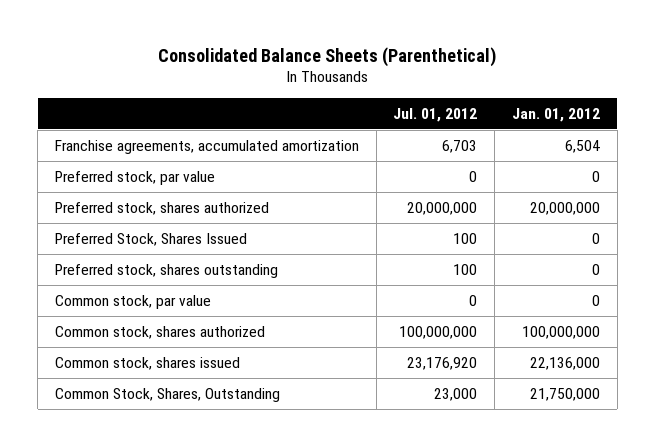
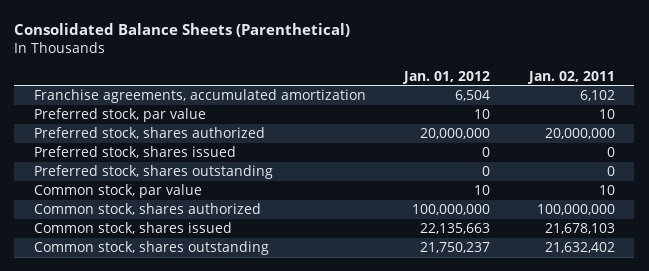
[393,107,478,122] Jul. 01, 2012 -> none
none -> [527,70,616,84] Jan. 02, 2011
[592,170,601,182] 0 -> [474,109,491,120] 10
[54,232,247,246] Preferred Stock, Shares Issued -> [33,146,236,159] Preferred stock, shares issued
[592,294,601,306] 0 -> [474,185,491,196] 10
[530,356,601,370] 22,136,000 -> [420,223,491,235] 22,135,663
[54,387,280,402] Common Stock, Shares, Outstanding -> [33,241,269,256] Common stock, shares outstanding
[530,387,601,401] 21,750,000 -> [420,242,491,254] 21,750,237

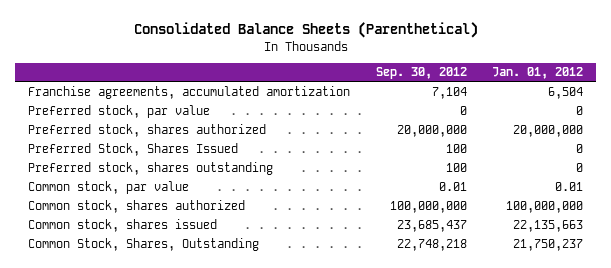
[527,70,616,84] Jan. 02, 2011 -> none
none -> [375,67,467,80] Sep. 30, 2012
[474,109,491,120] 10 -> [576,105,584,115] 0
[33,146,236,159] Preferred stock, shares issued -> [28,142,239,156] Preferred Stock, Shares Issued
[474,185,491,196] 10 -> [555,181,584,191] 0.01
[33,241,269,256] Common stock, shares outstanding -> [28,237,260,251] Common Stock, Shares, Outstanding

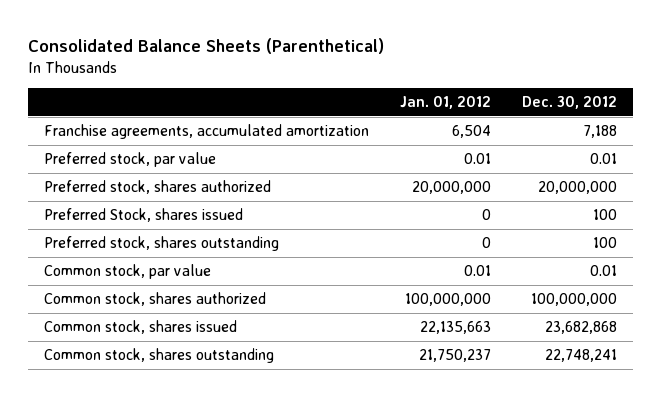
[375,67,467,80] Sep. 30, 2012 -> none
none -> [522,96,618,110] Dec. 30, 2012
[576,105,584,115] 0 -> [463,153,491,165] 0.01
[28,142,239,156] Preferred Stock, Shares Issued -> [43,208,243,223] Preferred Stock, shares issued
[28,237,260,251] Common Stock, Shares, Outstanding -> [43,348,274,364] Common stock, shares outstanding

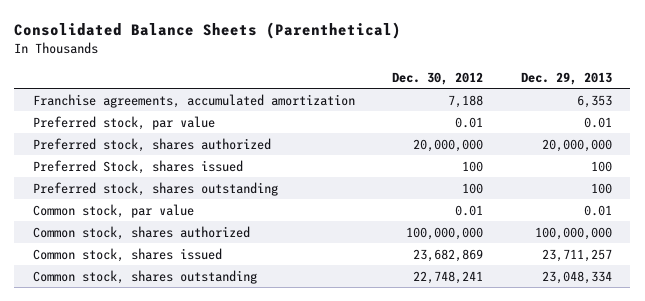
[399,96,491,110] Jan. 01, 2012 -> none
none -> [520,71,612,85] Dec. 29, 2013
[545,321,618,335] 23,682,868 -> [413,248,484,262] 23,682,869

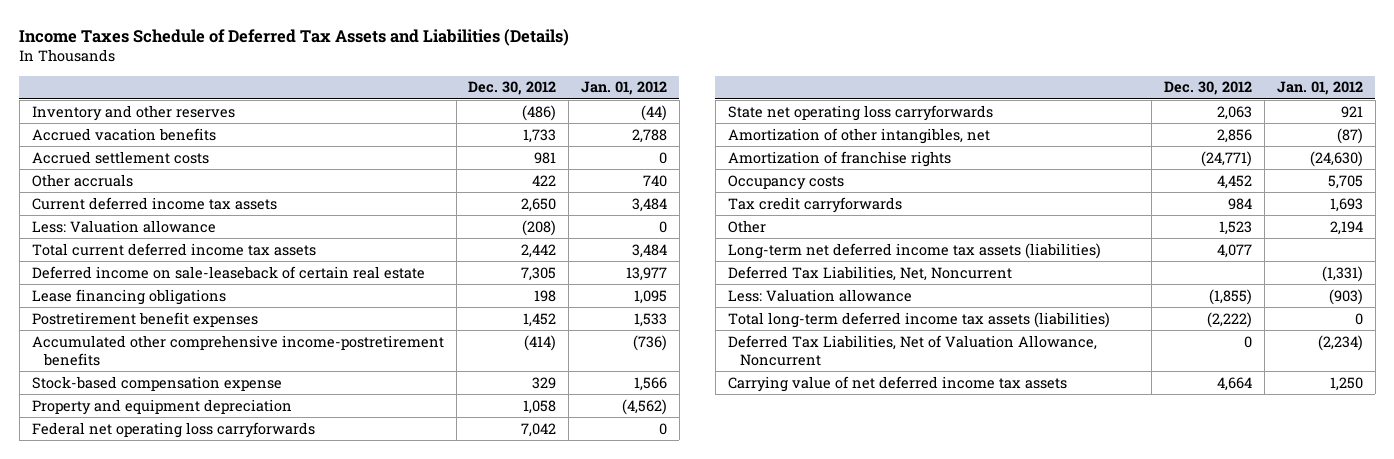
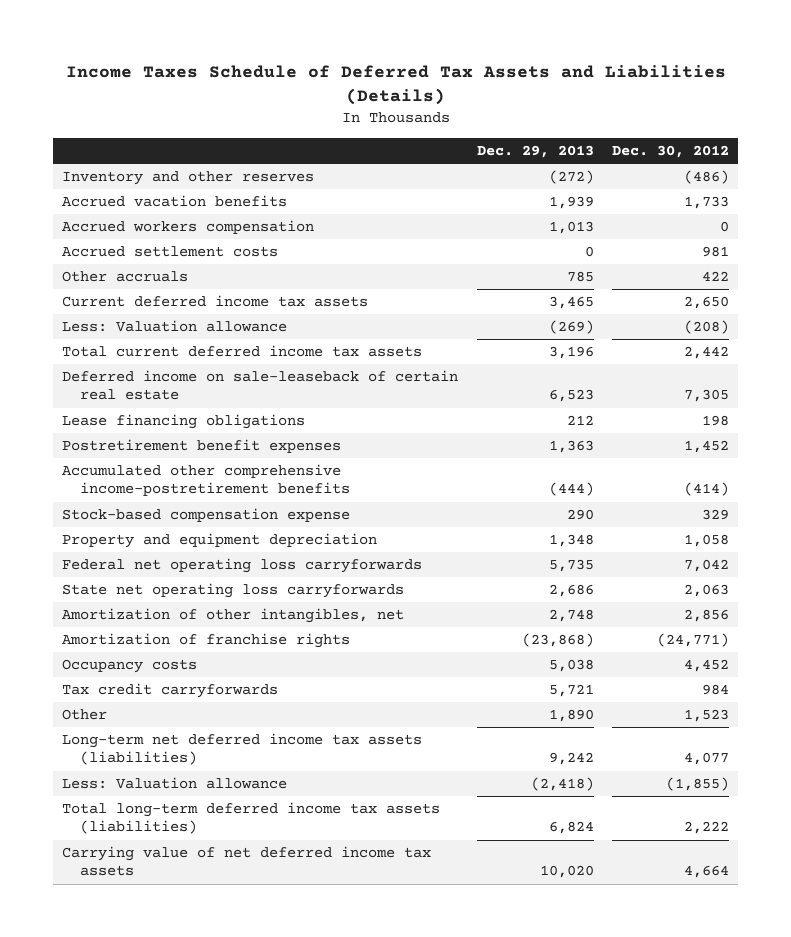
[580,81,667,96] Jan. 01, 2012 -> none
none -> [476,145,594,159] Dec. 29, 2013
none -> [62,220,315,235] Accrued workers compensation
[727,265,1012,281] Deferred Tax Liabilities, Net, Noncurrent -> none
[727,334,1097,367] Deferred Tax Liabilities, Net of Valuation Allowance, Noncurrent -> none
[1207,311,1253,328] (2,222) -> [684,821,730,835] 2,222

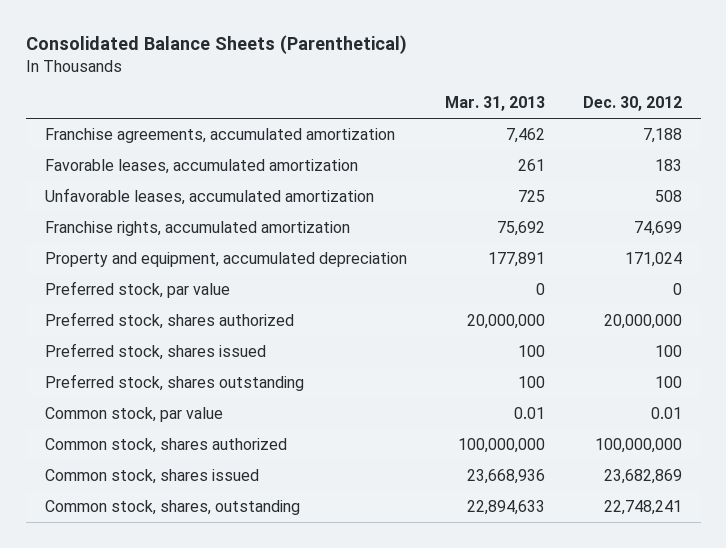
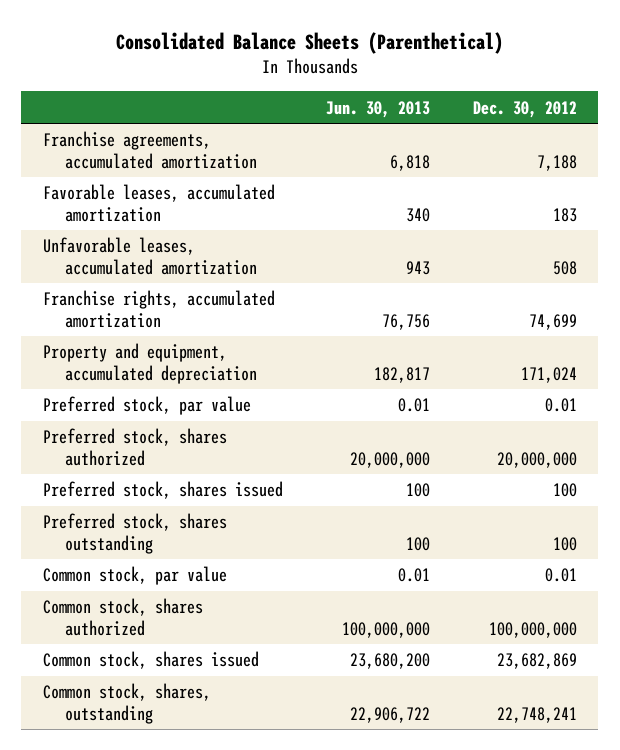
[444,96,545,112] Mar. 31, 2013 -> none
none -> [325,100,430,118] Jun. 30, 2013
[672,282,682,295] 0 -> [544,398,577,413] 0.01

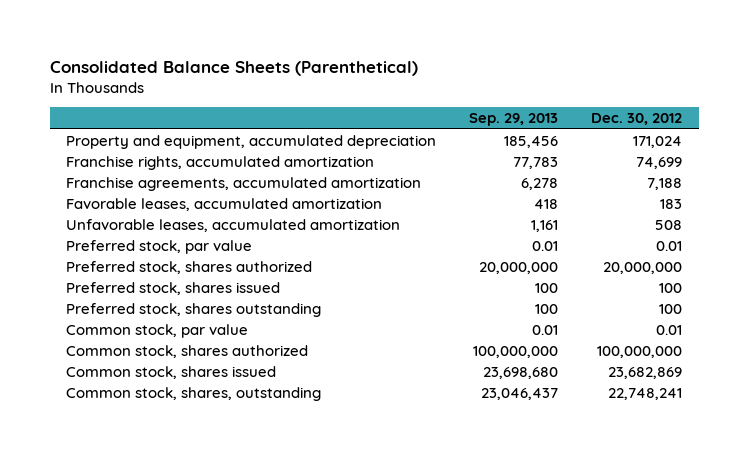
[325,100,430,118] Jun. 30, 2013 -> none
none -> [469,113,559,127] Sep. 29, 2013
[42,343,258,384] Property and equipment, accumulated depreciation -> [66,134,437,149] Property and equipment, accumulated depreciation
[42,290,275,328] Franchise rights, accumulated amortization -> [66,155,375,170] Franchise rights, accumulated amortization

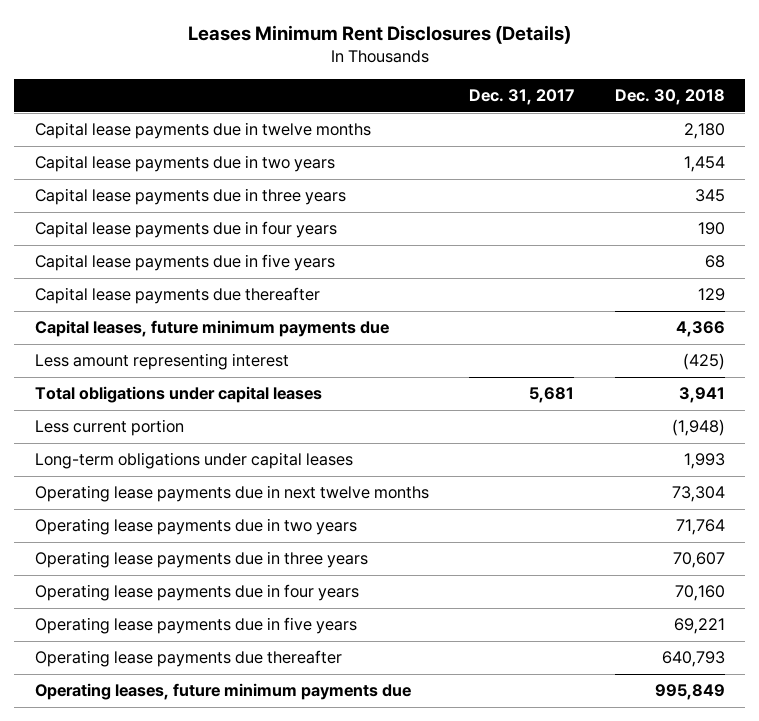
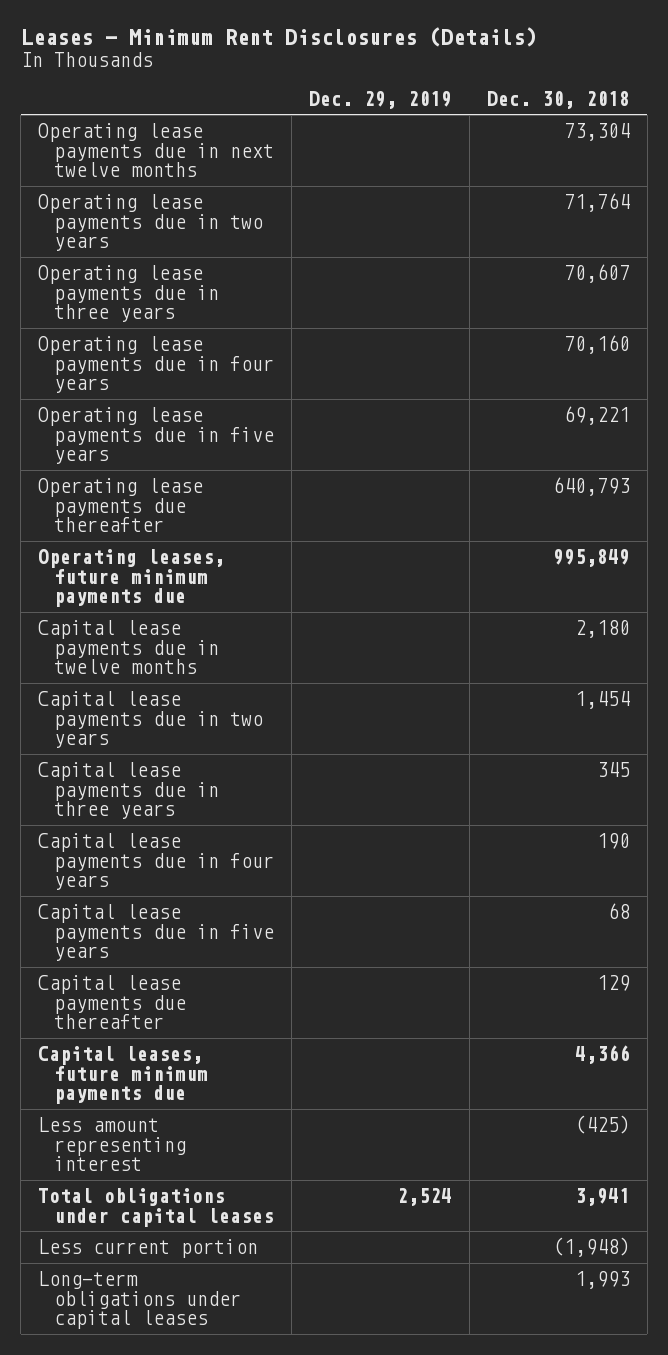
[187,24,571,44] Leases Minimum Rent Disclosures (Details) -> [20,27,537,48] Leases - Minimum Rent Disclosures (Details)
[469,89,575,106] Dec. 31, 2017 -> none
none -> [309,90,453,109] Dec. 29, 2019
[34,485,429,503] Operating lease payments due in next twelve months -> [37,123,275,177] Operating lease payments due in next twelve months
[34,518,357,536] Operating lease payments due in two years -> [37,194,264,251] Operating lease payments due in two years
[34,551,368,569] Operating lease payments due in three years -> [37,265,220,322] Operating lease payments due in three years
[34,584,359,602] Operating lease payments due in four years -> [37,336,275,393] Operating lease payments due in four years
[34,617,357,635] Operating lease payments due in five years -> [37,407,275,464] Operating lease payments due in five years
[34,650,342,668] Operating lease payments due thereafter -> [37,478,203,532] Operating lease payments due thereafter
[34,683,411,701] Operating leases, future minimum payments due -> [37,549,225,607] Operating leases, future minimum payments due

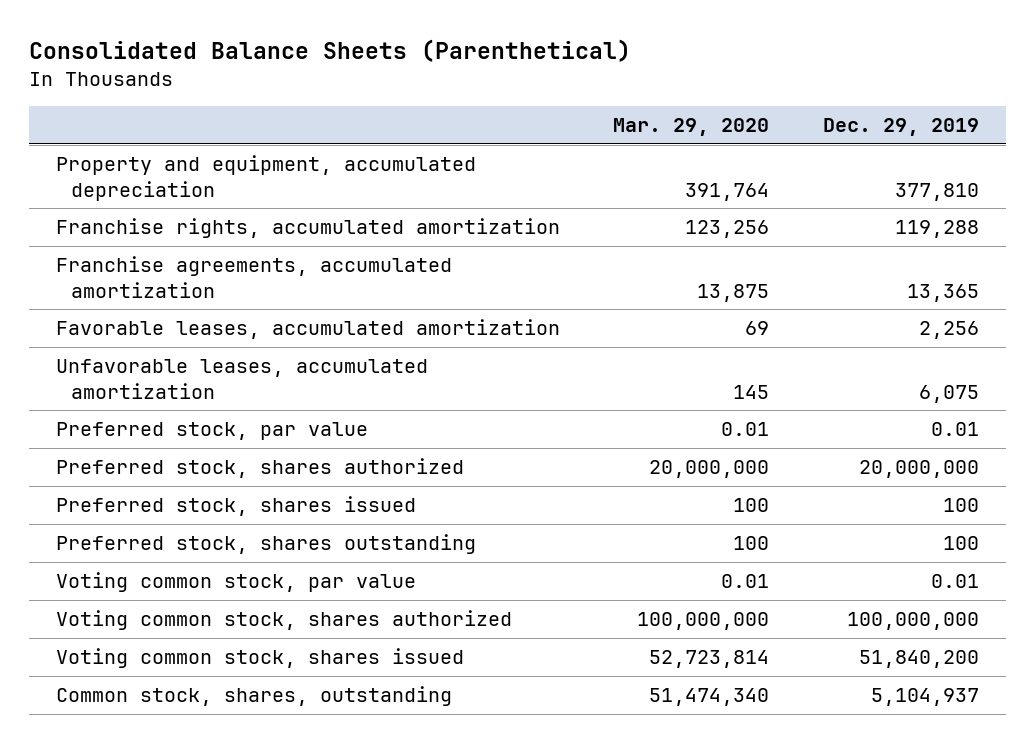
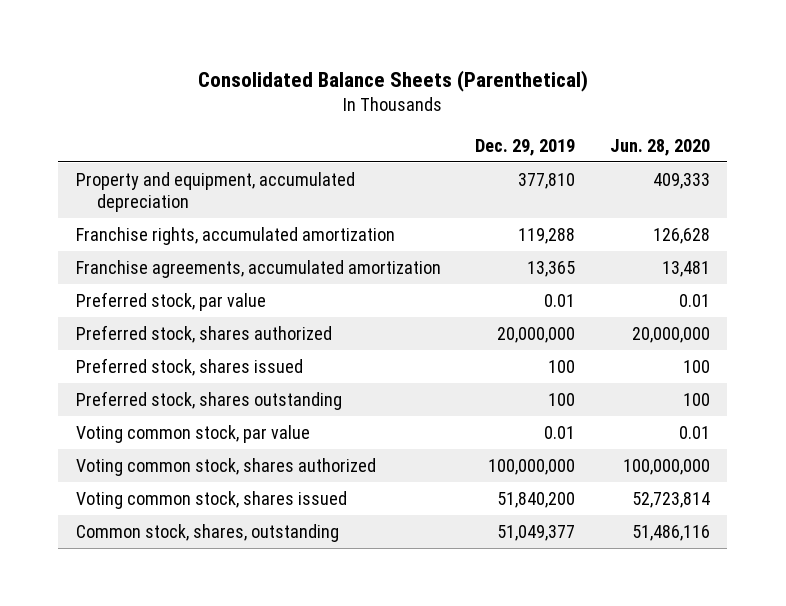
[613,118,770,137] Mar. 29, 2020 -> none
none -> [609,139,710,157] Jun. 28, 2020
[55,319,560,340] Favorable leases, accumulated amortization -> none
[55,359,428,399] Unfavorable leases, accumulated amortization -> none
[871,688,980,707] 5,104,937 -> [497,524,576,541] 51,049,377

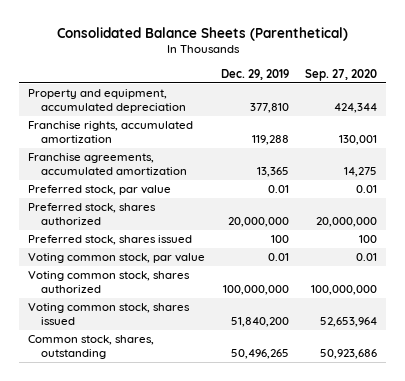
[609,139,710,157] Jun. 28, 2020 -> none
none -> [305,68,378,81] Sep. 27, 2020
[75,390,342,410] Preferred stock, shares outstanding -> none
[497,524,576,541] 51,049,377 -> [231,349,290,360] 50,496,265

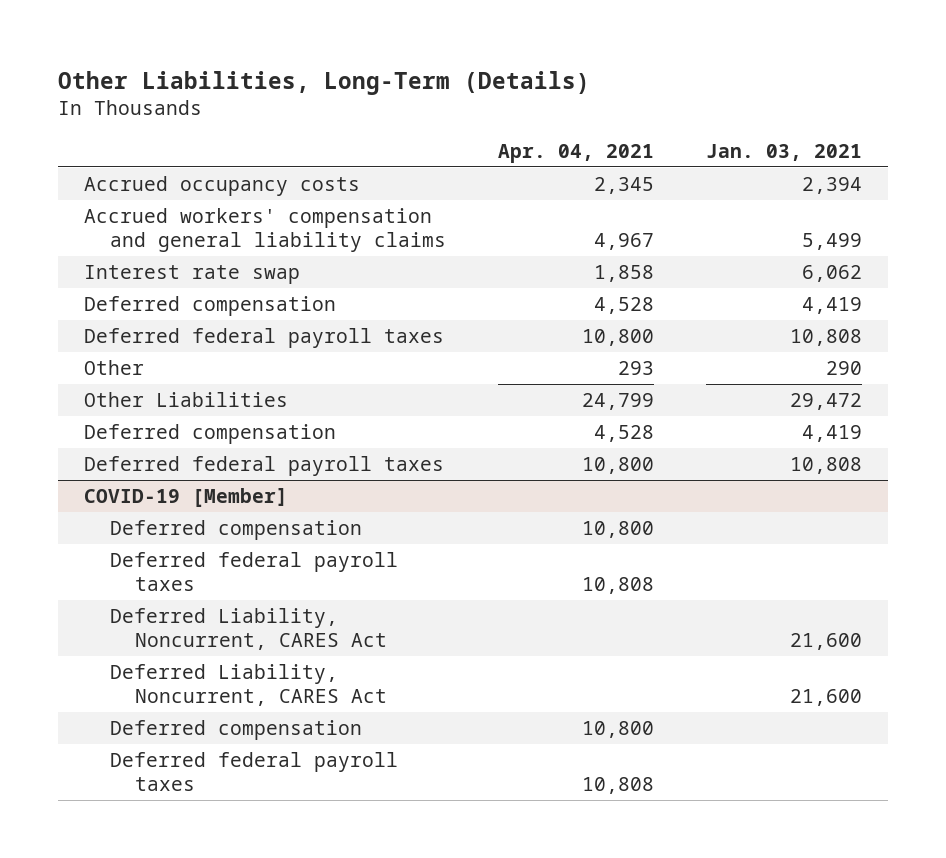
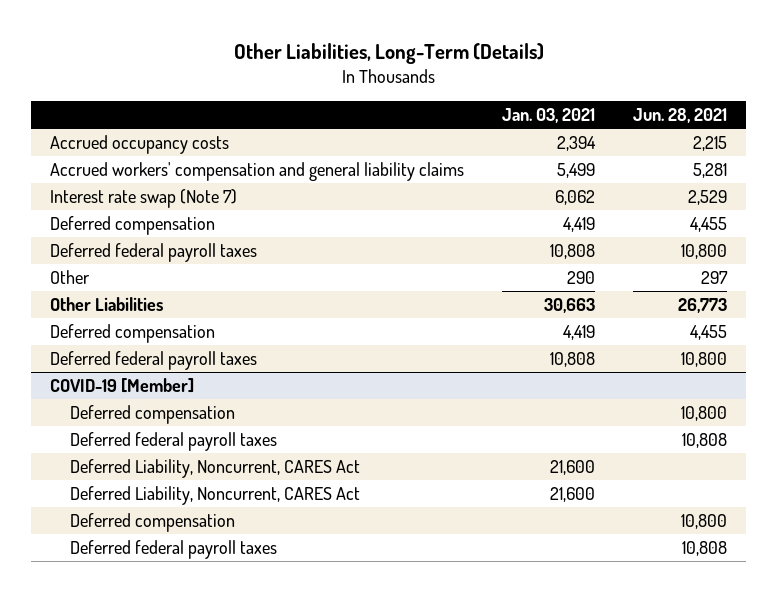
[497,143,654,163] Apr. 04, 2021 -> none
none -> [633,108,728,124] Jun. 28, 2021
[84,265,301,285] Interest rate swap -> [49,189,237,209] Interest rate swap (Note 7)
[789,393,862,411] 29,472 -> [544,298,596,314] 30,663

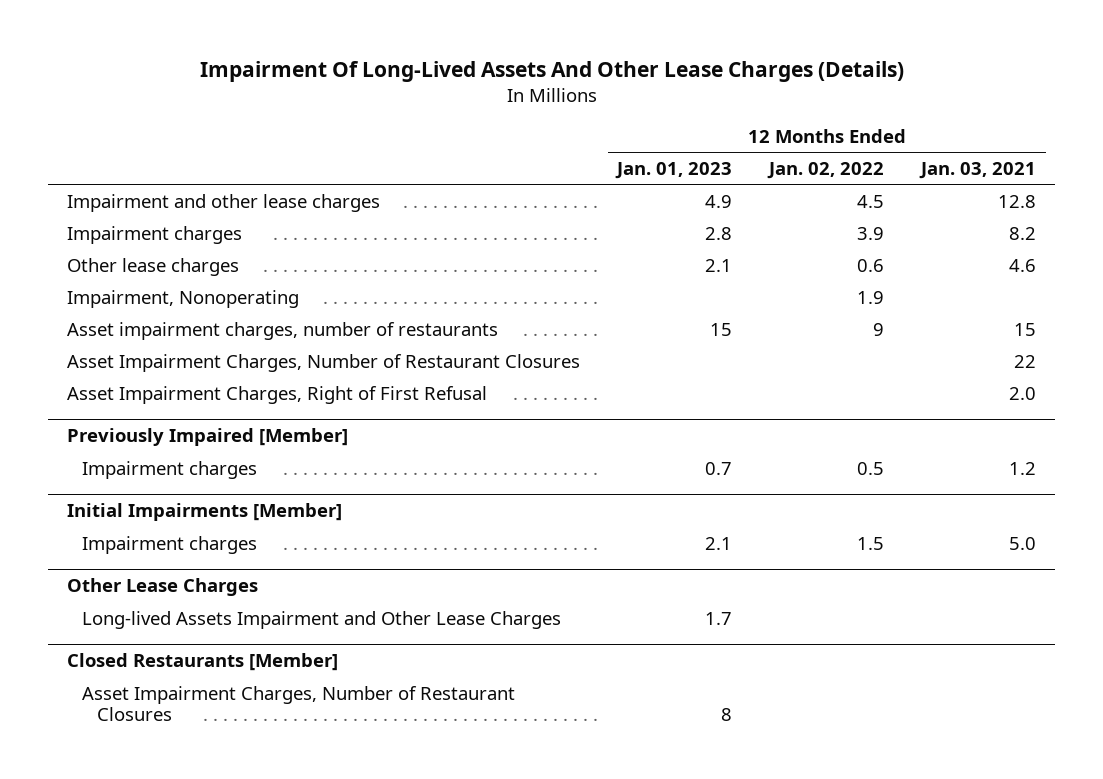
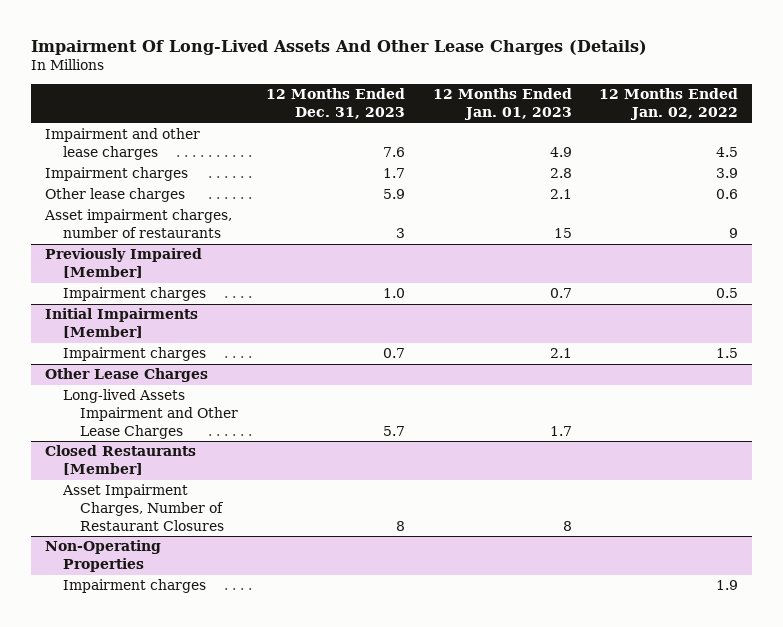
[919,161,1037,179] Jan. 03, 2021 -> none
none -> [266,88,406,120] 12 Months Ended Dec. 31, 2023
[66,289,299,308] Impairment, Nonoperating -> none
[66,353,580,372] Asset Impairment Charges, Number of Restaurant Closures -> none
[66,385,487,404] Asset Impairment Charges, Right of First Refusal -> none
none -> [44,540,161,573] Non-Operating Properties
none -> [62,579,206,594] Impairment charges

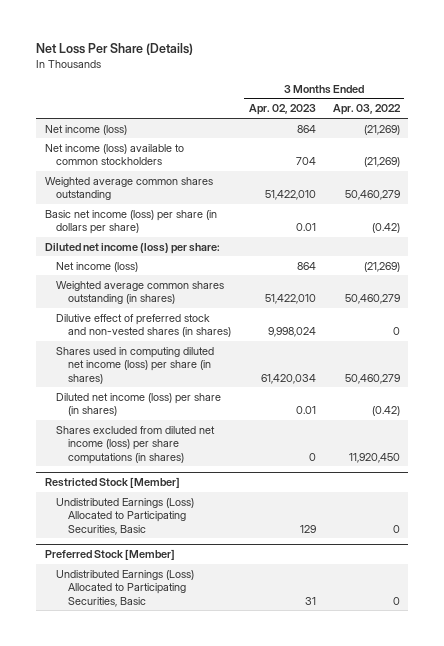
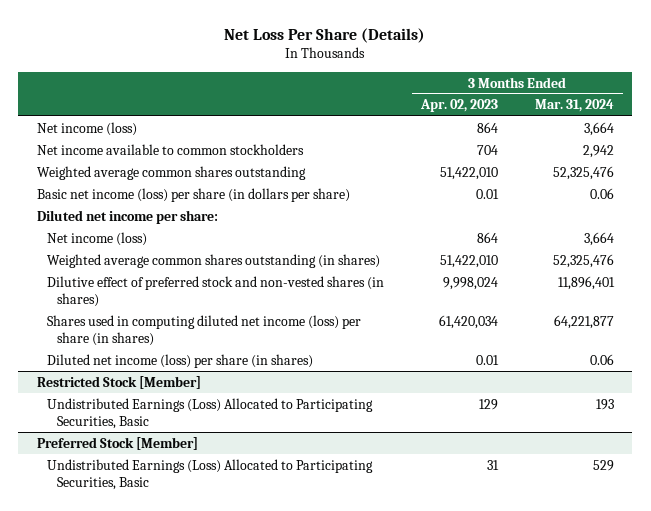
[332,104,401,116] Apr. 03, 2022 -> none
none -> [534,99,614,113] Mar. 31, 2024
[44,143,184,166] Net income (loss) available to common stockholders -> [36,143,304,155] Net income available to common stockholders
[44,242,220,254] Diluted net income (loss) per share: -> [36,209,218,224] Diluted net income per share:
[56,425,216,464] Shares excluded from diluted net income (loss) per share computations (in shares) -> none

